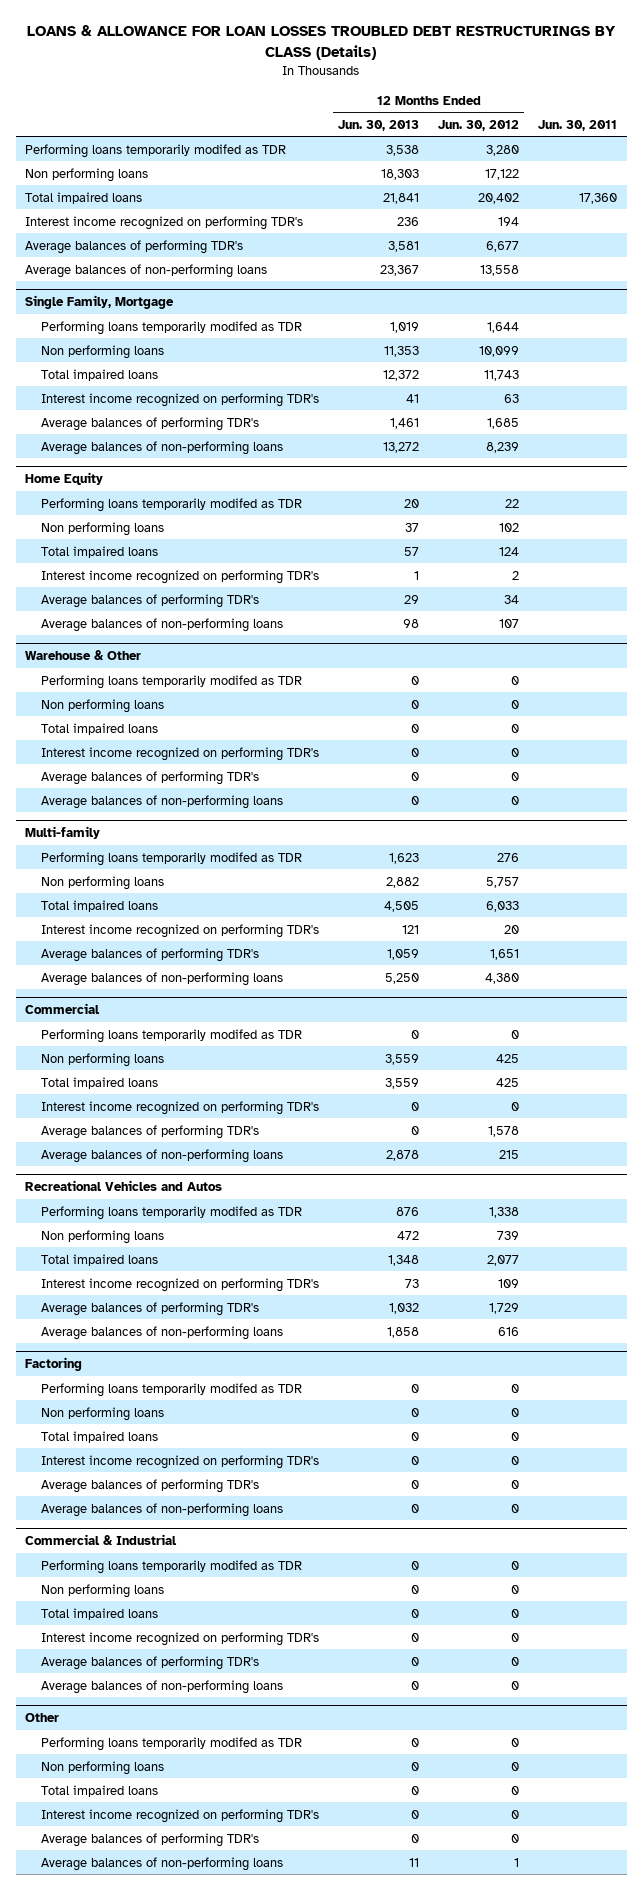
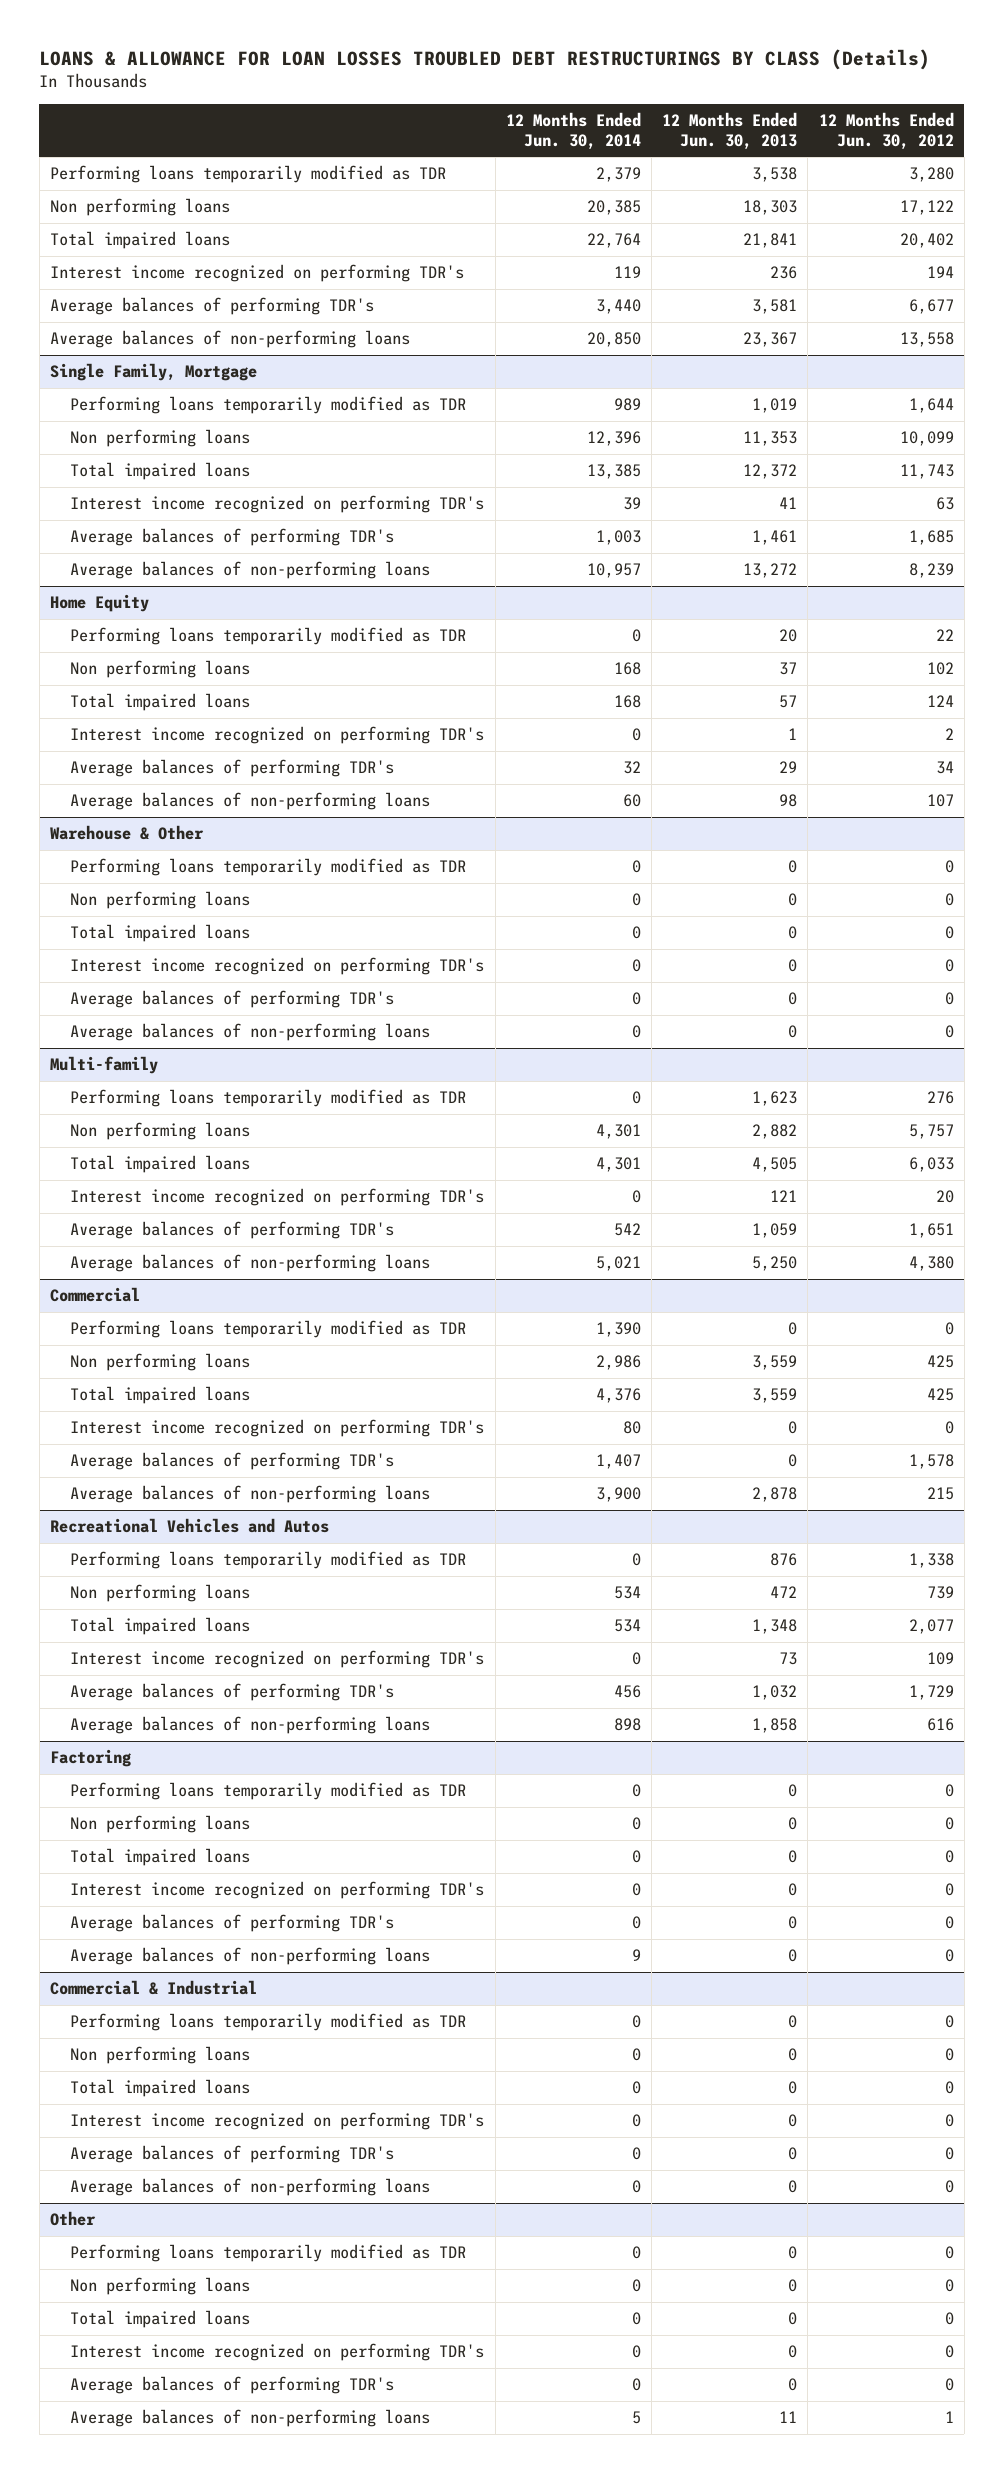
[538,119,618,131] Jun. 30, 2011 -> none
none -> [505,112,641,150] 12 Months Ended Jun. 30, 2014
[25,143,287,158] Performing loans temporarily modifed as TDR -> [49,165,446,184] Performing loans temporarily modified as TDR
[40,320,302,335] Performing loans temporarily modifed as TDR -> [70,396,467,415] Performing loans temporarily modified as TDR
[40,497,302,512] Performing loans temporarily modifed as TDR -> [70,627,467,646] Performing loans temporarily modified as TDR
[40,674,302,689] Performing loans temporarily modifed as TDR -> [70,858,467,877] Performing loans temporarily modified as TDR
[40,851,302,866] Performing loans temporarily modifed as TDR -> [70,1089,467,1108] Performing loans temporarily modified as TDR
[40,1028,302,1043] Performing loans temporarily modifed as TDR -> [70,1320,467,1339] Performing loans temporarily modified as TDR
[40,1205,302,1220] Performing loans temporarily modifed as TDR -> [70,1551,467,1570] Performing loans temporarily modified as TDR
[40,1382,302,1397] Performing loans temporarily modifed as TDR -> [70,1782,467,1801] Performing loans temporarily modified as TDR
[40,1559,302,1574] Performing loans temporarily modifed as TDR -> [70,2013,467,2032] Performing loans temporarily modified as TDR
[40,1736,302,1751] Performing loans temporarily modifed as TDR -> [70,2244,467,2263] Performing loans temporarily modified as TDR

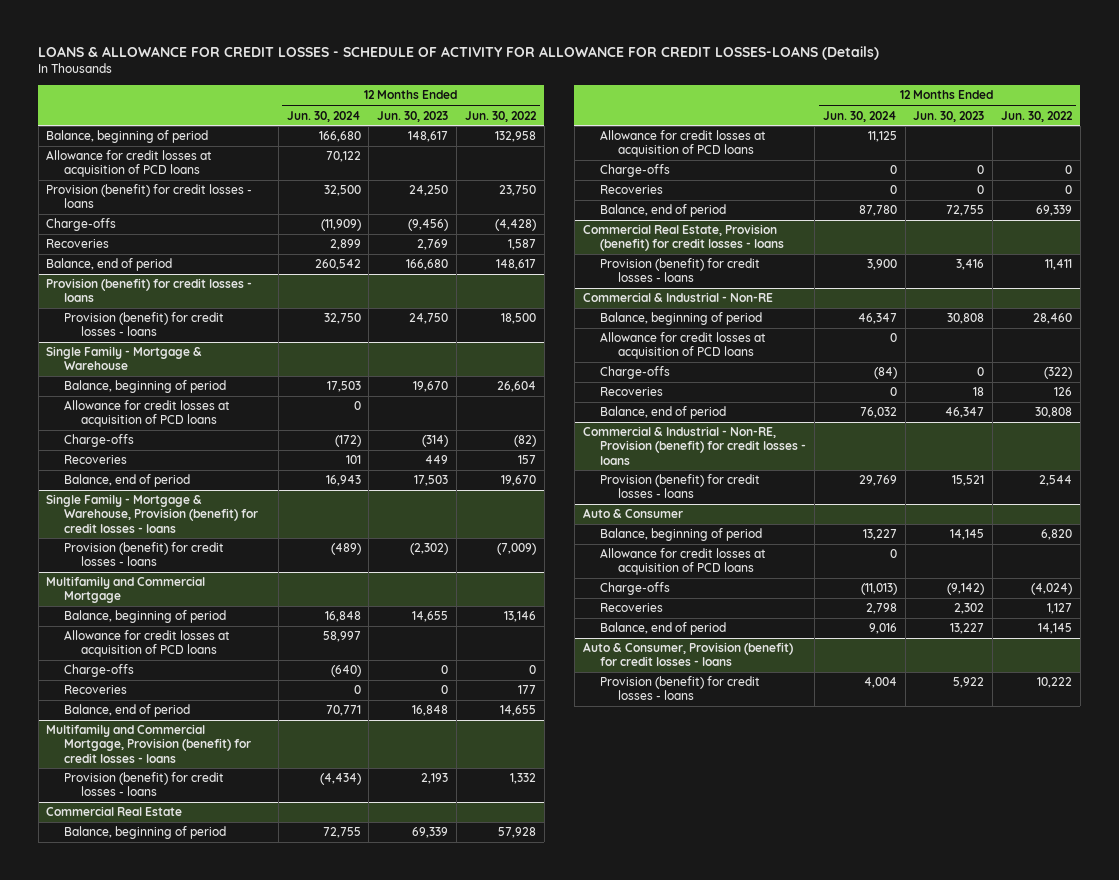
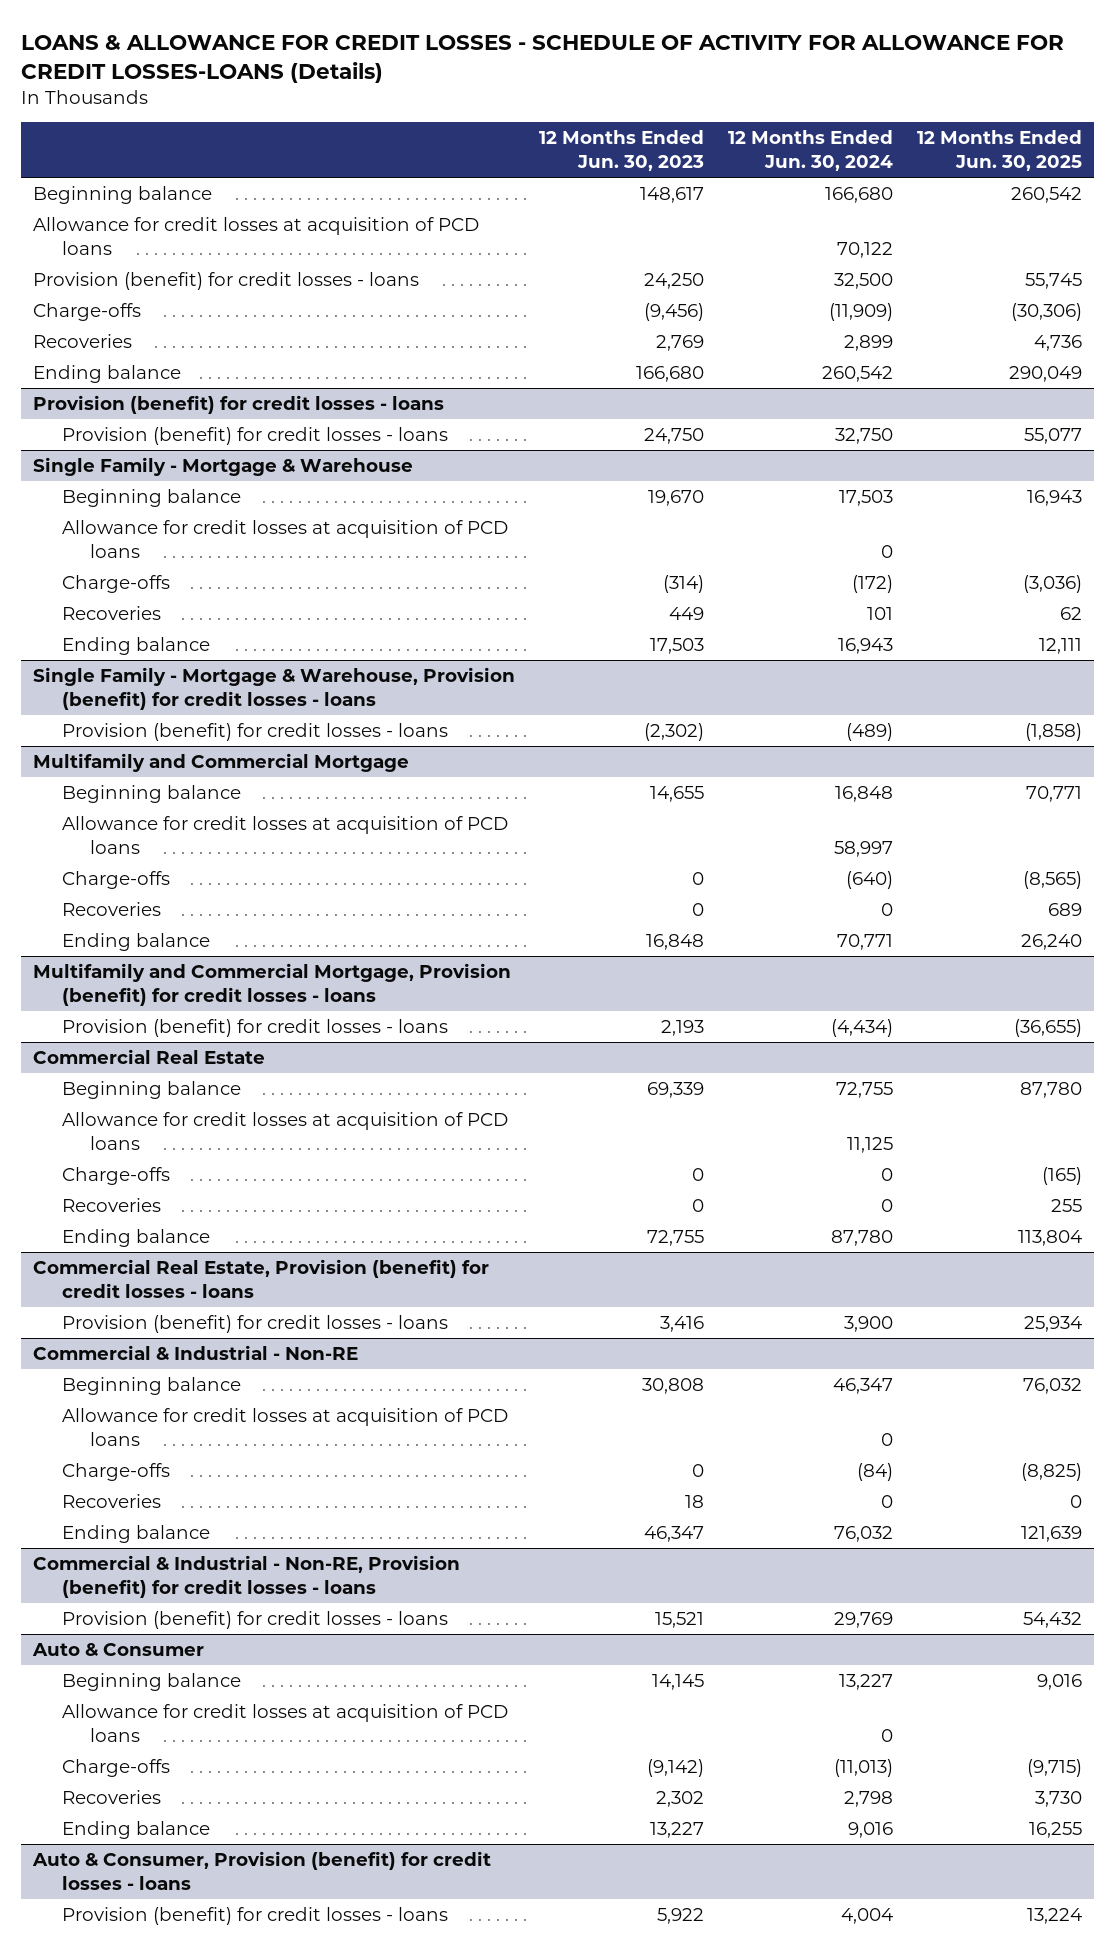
[464,110,537,122] Jun. 30, 2022 -> none
none -> [916,130,1082,172] 12 Months Ended Jun. 30, 2025
[46,130,209,144] Balance, beginning of period -> [33,185,213,204] Beginning balance
[46,258,173,272] Balance, end of period -> [33,364,182,383] Ending balance
[63,380,226,394] Balance, beginning of period -> [61,488,241,507] Beginning balance
[63,474,190,488] Balance, end of period -> [61,636,210,655] Ending balance
[63,610,226,624] Balance, beginning of period -> [61,784,241,803] Beginning balance
[63,704,190,718] Balance, end of period -> [61,932,210,951] Ending balance
[63,826,226,840] Balance, beginning of period -> [61,1080,241,1099] Beginning balance
[600,204,727,218] Balance, end of period -> [61,1228,210,1247] Ending balance
[600,312,763,326] Balance, beginning of period -> [61,1376,241,1395] Beginning balance
[600,406,727,420] Balance, end of period -> [61,1524,210,1543] Ending balance
[600,528,763,542] Balance, beginning of period -> [61,1672,241,1691] Beginning balance
[600,622,727,636] Balance, end of period -> [61,1820,210,1839] Ending balance

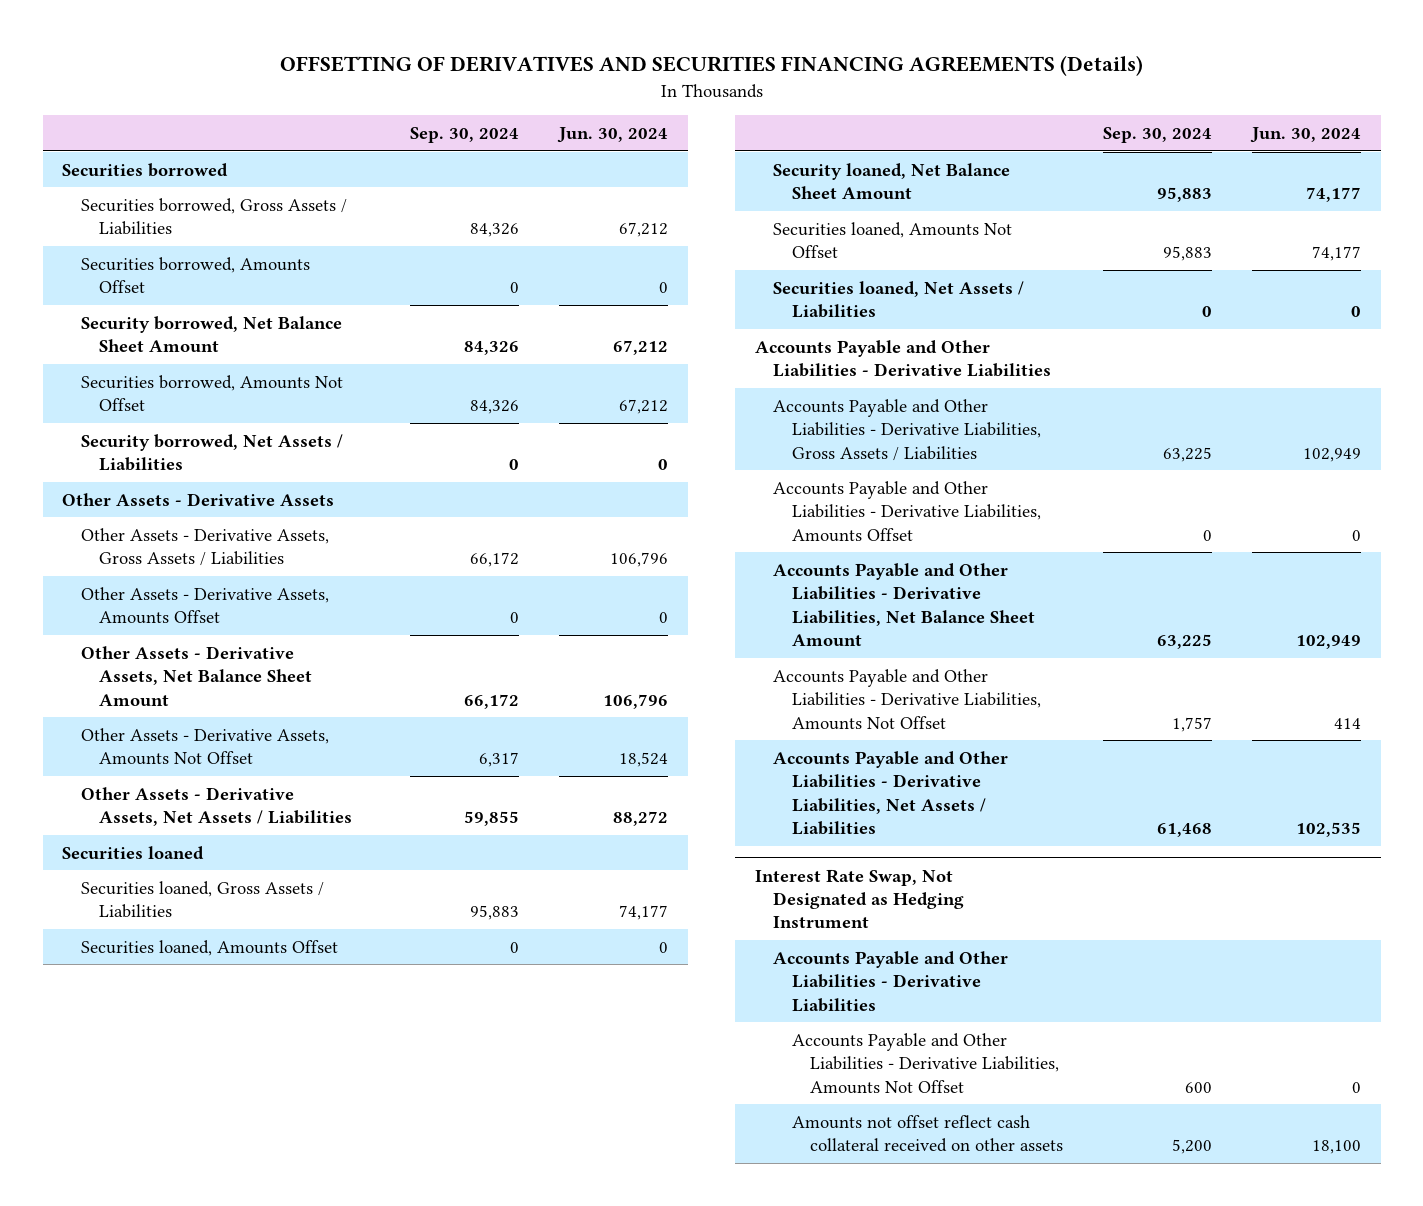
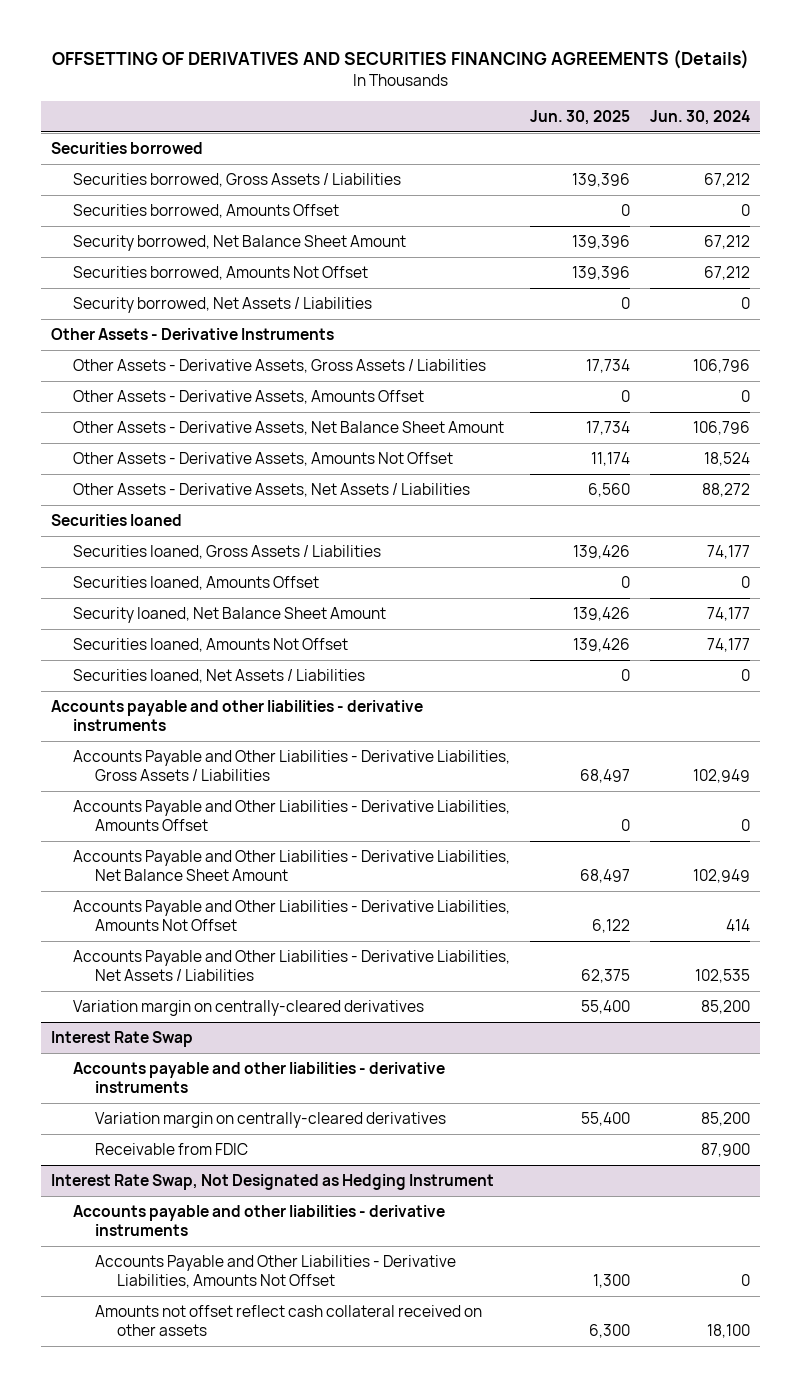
[410,127,520,144] Sep. 30, 2024 -> none
none -> [530,110,631,126] Jun. 30, 2025
[62,492,335,506] Other Assets - Derivative Assets -> [51,327,335,340] Other Assets - Derivative Instruments
[755,339,1052,378] Accounts Payable and Other Liabilities - Derivative Liabilities -> [51,699,424,731] Accounts payable and other liabilities - derivative instruments
none -> [73,999,425,1016] Variation margin on centrally-cleared derivatives
none -> [51,1030,194,1047] Interest Rate Swap
none -> [73,1061,446,1093] Accounts payable and other liabilities - derivative instruments
none -> [94,1111,446,1128] Variation margin on centrally-cleared derivatives
none -> [94,1142,248,1155] Receivable from FDIC
[773,950,1009,1012] Accounts Payable and Other Liabilities - Derivative Liabilities -> [73,1204,446,1236] Accounts payable and other liabilities - derivative instruments

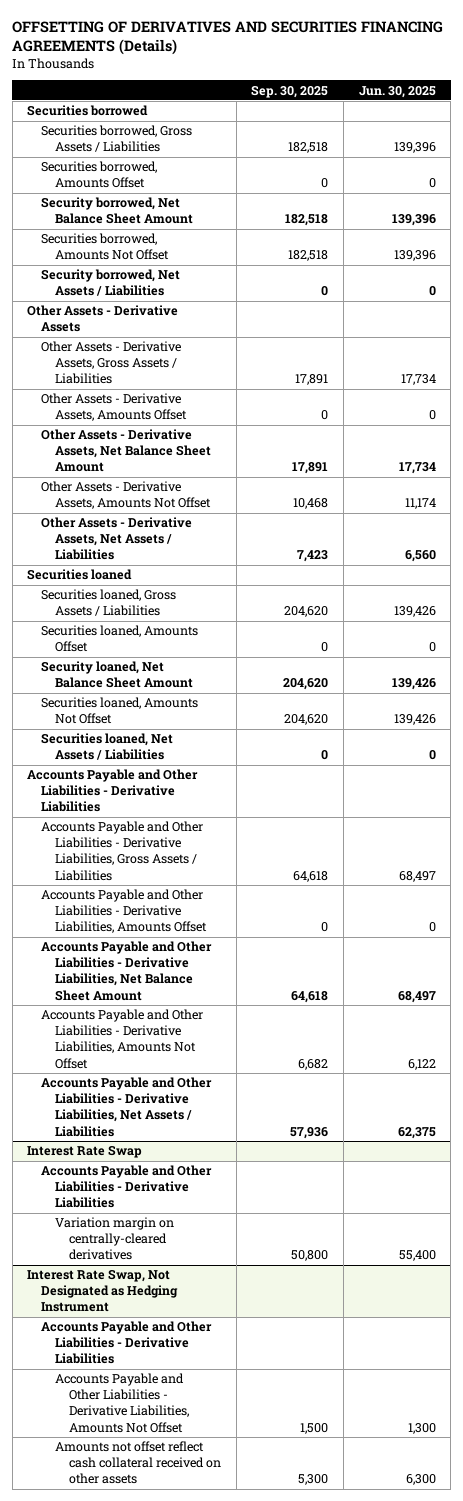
[650,110,751,126] Jun. 30, 2024 -> none
none -> [251,84,329,98] Sep. 30, 2025
[51,327,335,340] Other Assets - Derivative Instruments -> [27,305,179,333] Other Assets - Derivative Assets
[51,699,424,731] Accounts payable and other liabilities - derivative instruments -> [27,769,199,813] Accounts Payable and Other Liabilities - Derivative Liabilities
[73,999,425,1016] Variation margin on centrally-cleared derivatives -> none
[73,1061,446,1093] Accounts payable and other liabilities - derivative instruments -> [41,1165,213,1209] Accounts Payable and Other Liabilities - Derivative Liabilities
[94,1142,248,1155] Receivable from FDIC -> none
[73,1204,446,1236] Accounts payable and other liabilities - derivative instruments -> [41,1321,213,1365] Accounts Payable and Other Liabilities - Derivative Liabilities

